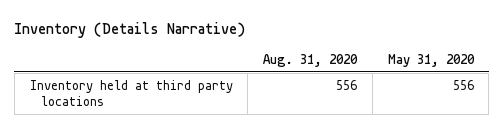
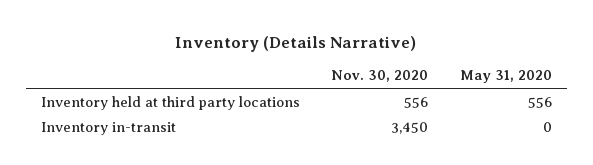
[263,53,359,67] Aug. 31, 2020 -> none
none -> [331,70,429,83] Nov. 30, 2020
none -> [41,121,177,135] Inventory in-transit

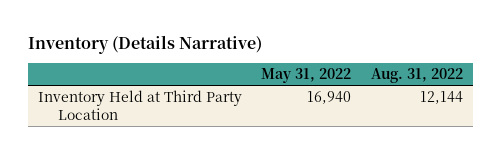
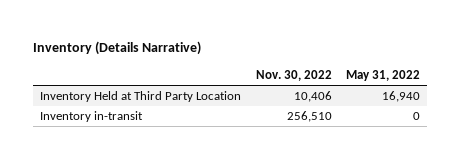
[370,68,463,84] Aug. 31, 2022 -> none
none -> [255,69,332,81] Nov. 30, 2022
none -> [40,111,144,123] Inventory in-transit

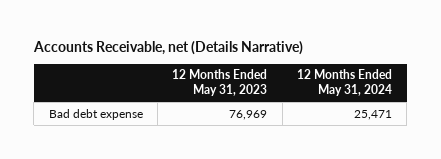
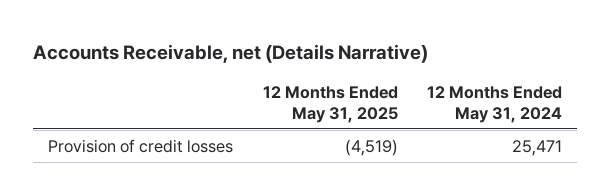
[172,69,268,96] 12 Months Ended May 31, 2023 -> none
none -> [262,85,398,123] 12 Months Ended May 31, 2025
[48,108,143,120] Bad debt expense -> [48,139,234,154] Provision of credit losses

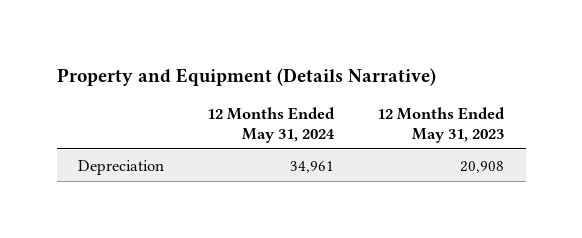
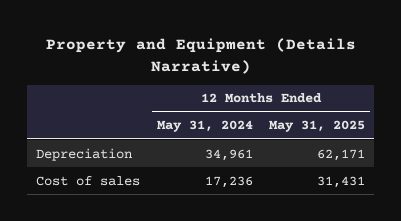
[377,106,506,144] 12 Months Ended May 31, 2023 -> none
none -> [269,120,366,133] May 31, 2025
none -> [35,175,140,186] Cost of sales

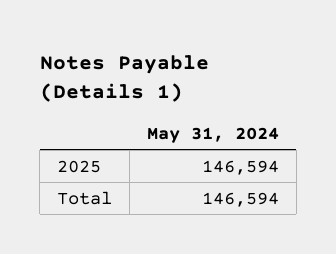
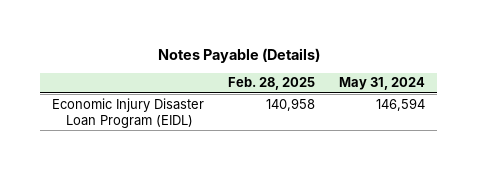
[39,54,209,103] Notes Payable (Details 1) -> [157,48,320,64] Notes Payable (Details)
none -> [228,77,316,91] Feb. 28, 2025
[56,159,101,173] 2025 -> none
[56,190,112,205] Total -> [52,97,205,129] Economic Injury Disaster Loan Program (EIDL)

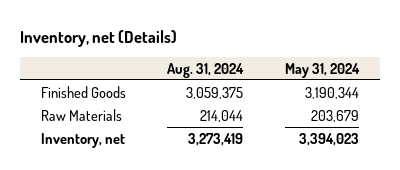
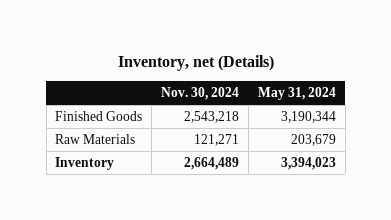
[167,62,245,78] Aug. 31, 2024 -> none
none -> [161,87,240,101] Nov. 30, 2024
[40,132,125,148] Inventory, net -> [55,156,115,170] Inventory

